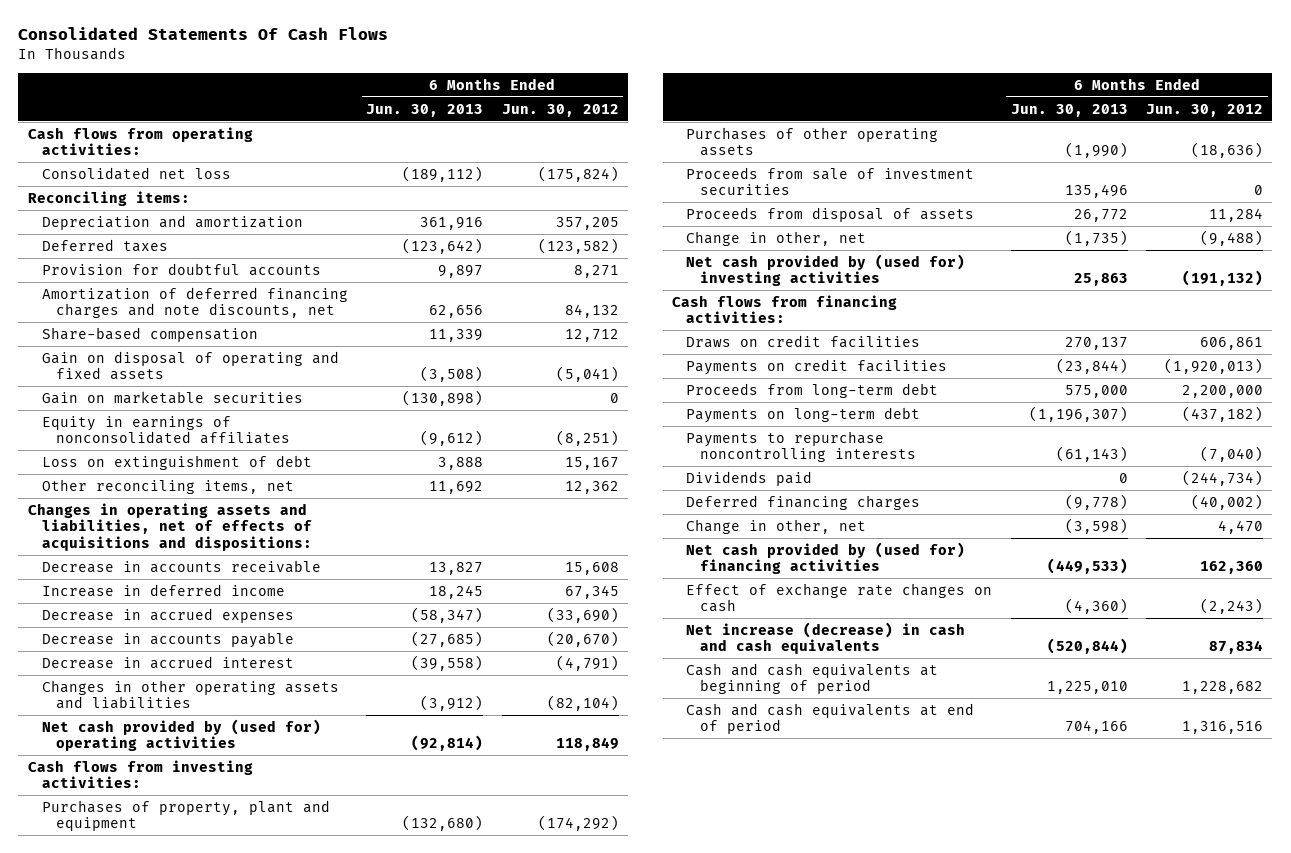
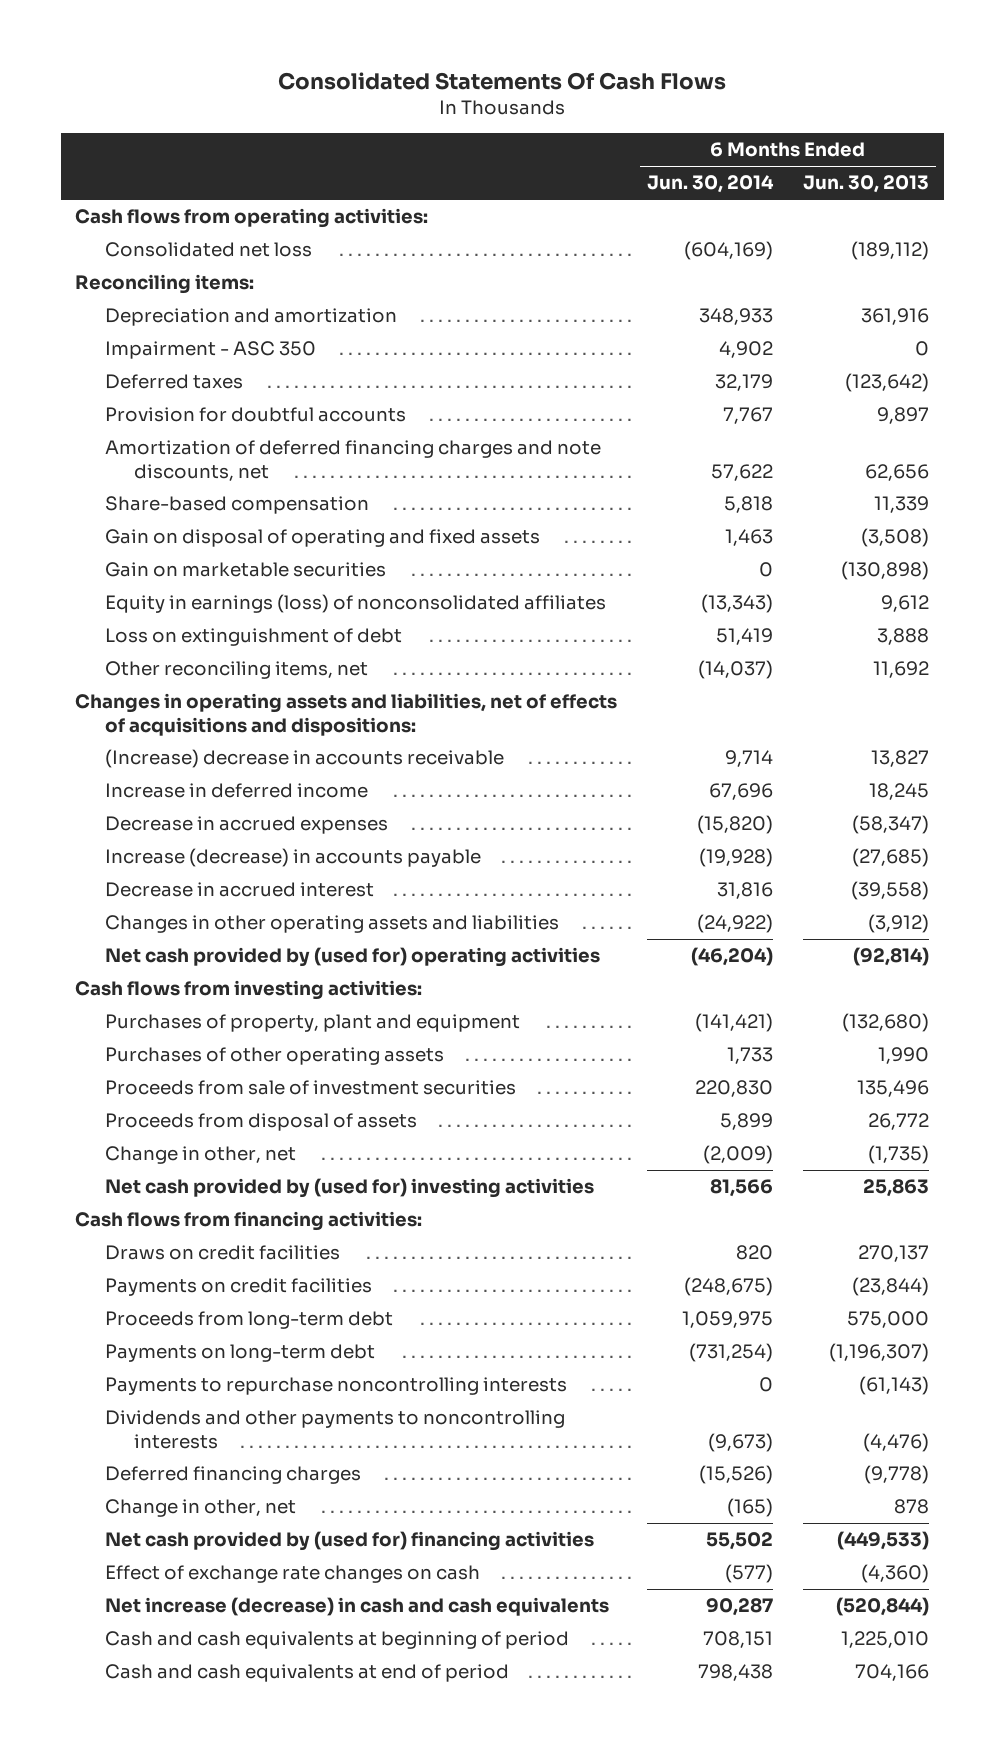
[501,103,619,117] Jun. 30, 2012 -> none
none -> [647,175,775,194] Jun. 30, 2014
none -> [104,341,316,360] Impairment - ASC 350
[41,415,290,445] Equity in earnings of nonconsolidated affiliates -> [104,594,606,614] Equity in earnings (loss) of nonconsolidated affiliates
[420,430,484,447] (9,612) -> [880,595,929,613] 9,612
[41,559,321,573] Decrease in accounts receivable -> [104,749,504,769] (Increase) decrease in accounts receivable
[41,631,294,648] Decrease in accounts payable -> [104,848,481,868] Increase (decrease) in accounts payable
[1064,142,1128,159] (1,990) -> [877,1047,929,1065] 1,990
[686,470,813,486] Dividends paid -> none
none -> [104,1410,565,1449] Dividends and other payments to noncontrolling interests
[1064,517,1128,534] (3,598) -> [893,1499,929,1515] 878

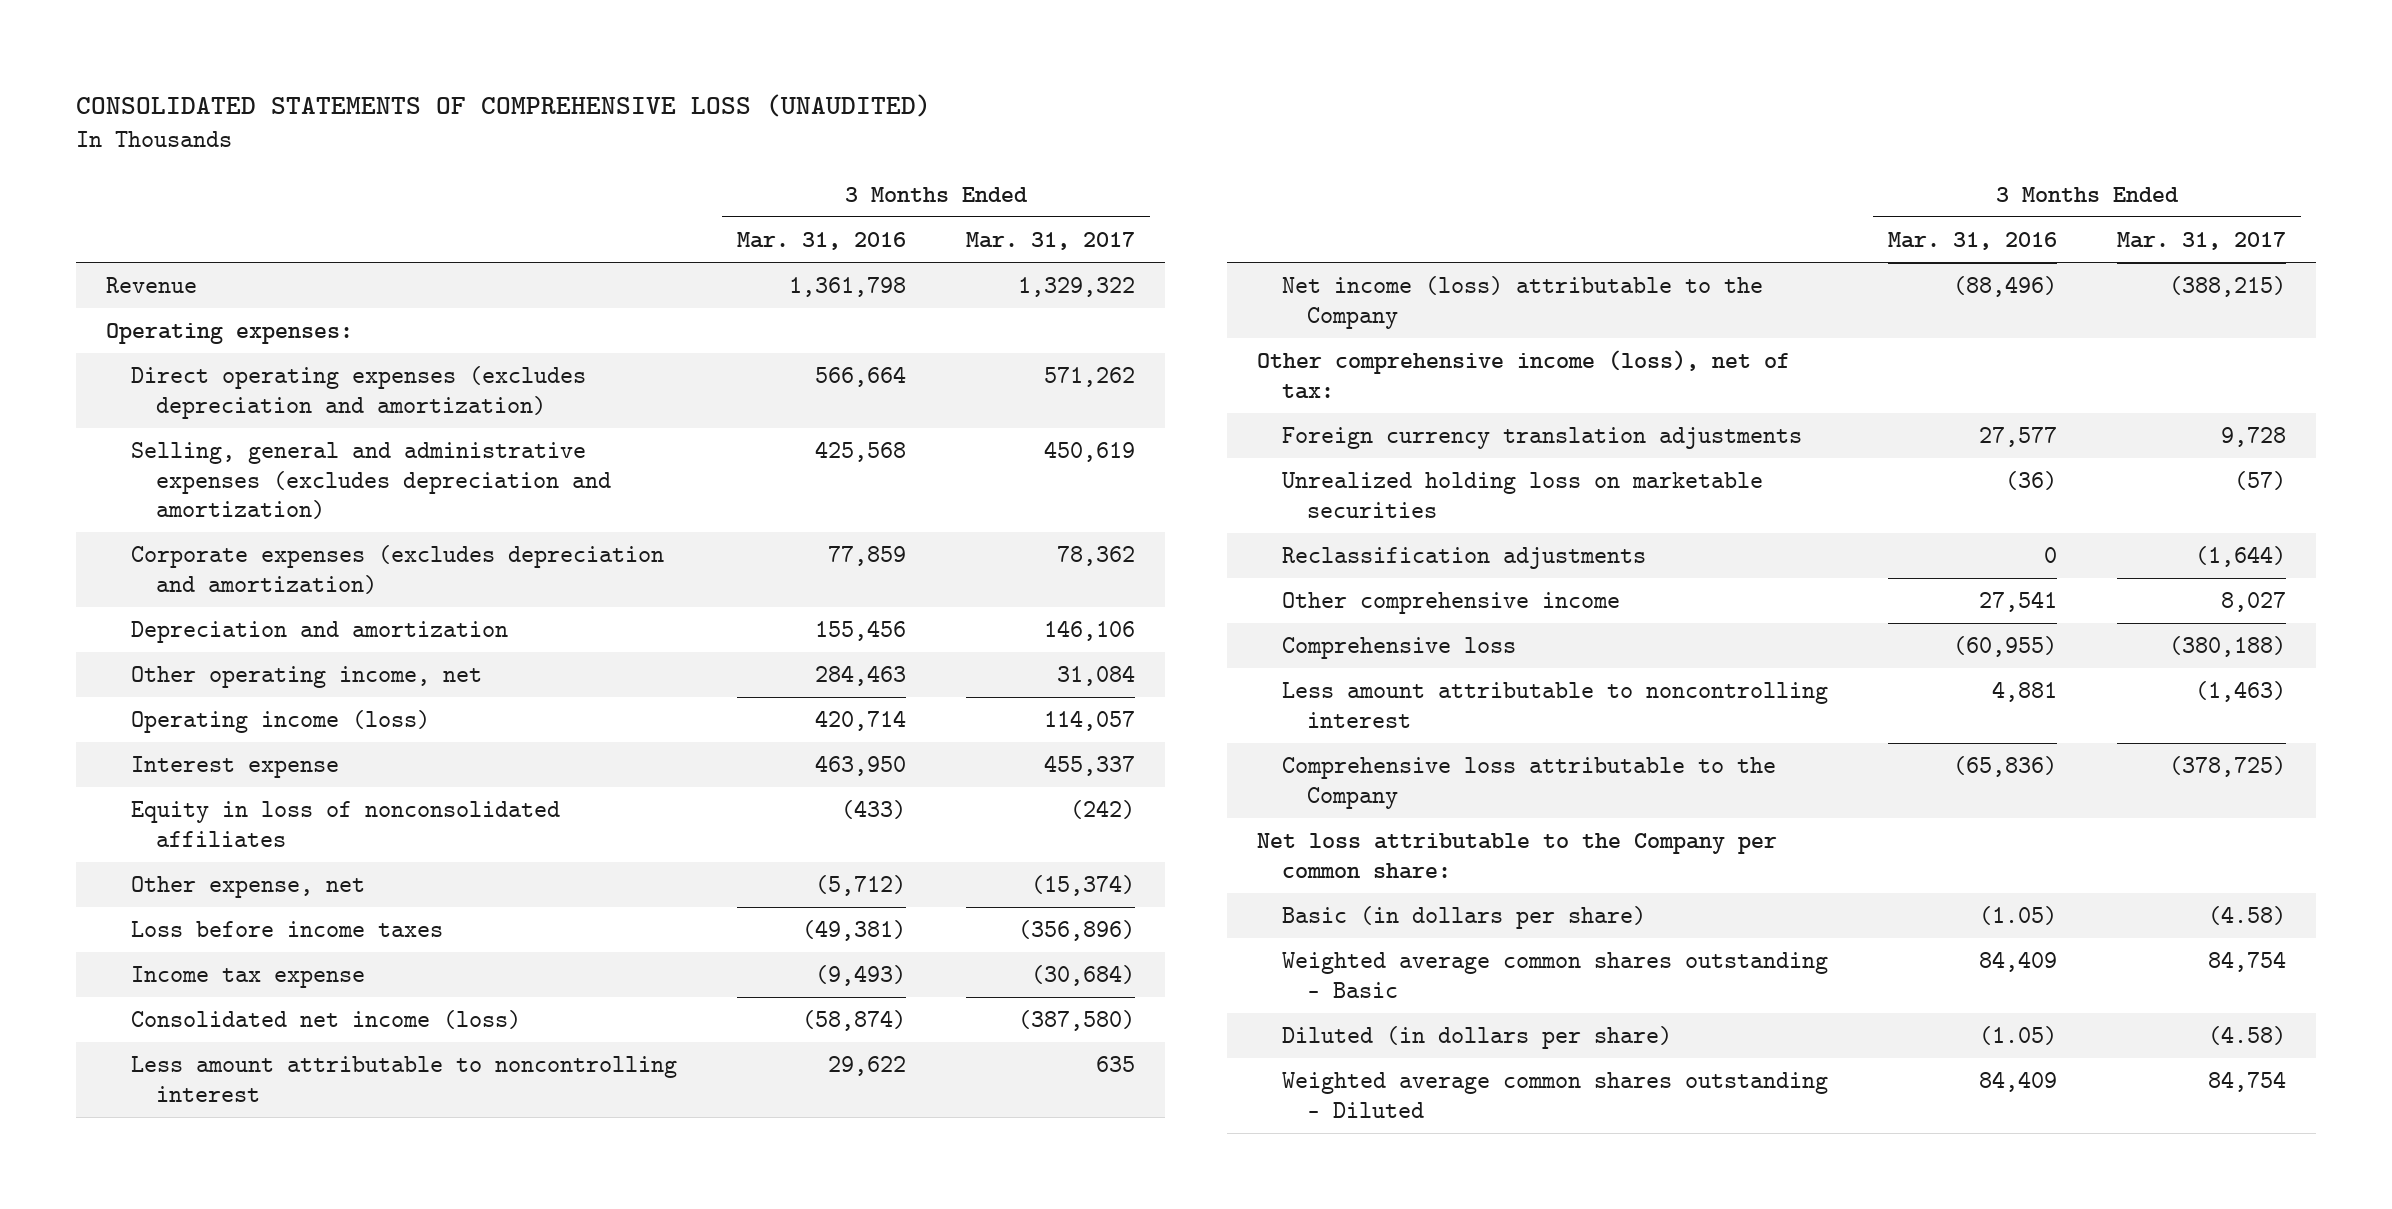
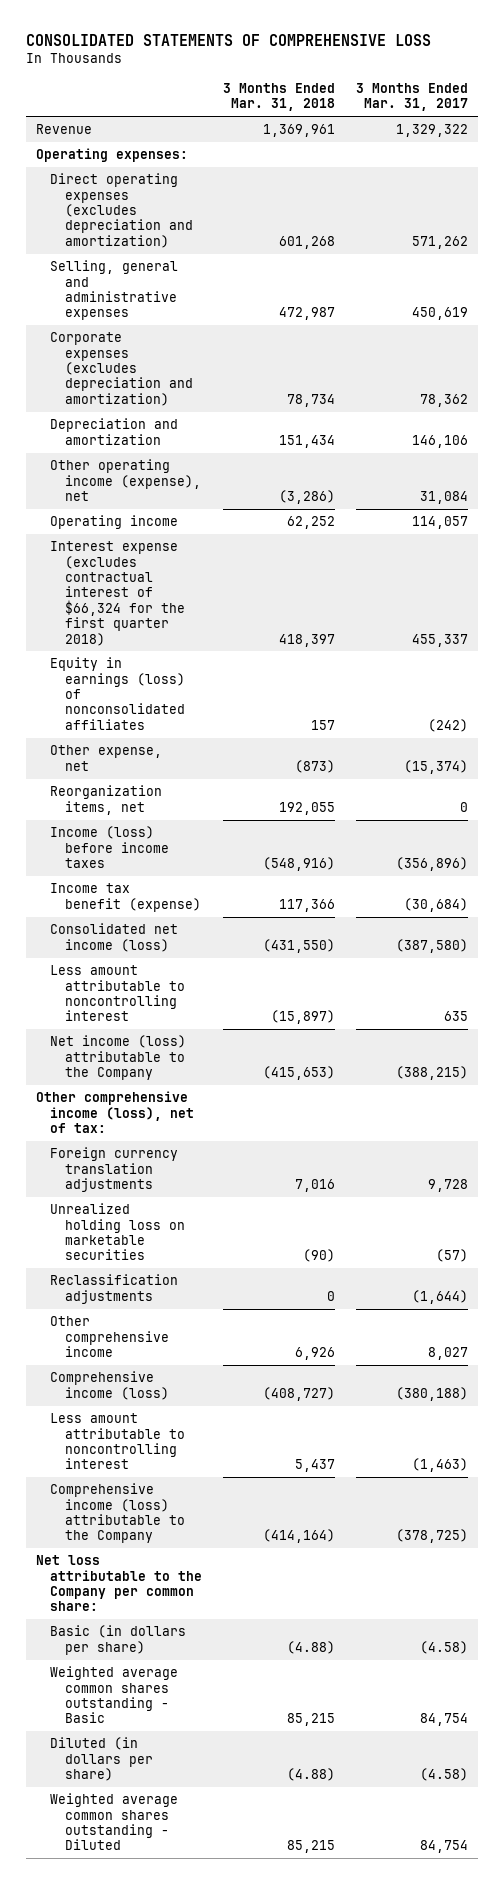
[75,93,931,117] CONSOLIDATED STATEMENTS OF COMPREHENSIVE LOSS (UNAUDITED) -> [25,33,431,46] CONSOLIDATED STATEMENTS OF COMPREHENSIVE LOSS
[737,232,907,251] Mar. 31, 2016 -> none
none -> [223,83,336,112] 3 Months Ended Mar. 31, 2018
[130,442,612,520] Selling, general and administrative expenses (excludes depreciation and amortization) -> [50,260,179,321] Selling, general and administrative expenses
[130,666,482,689] Other operating income, net -> [50,459,201,502] Other operating income (expense), net
[130,710,430,734] Operating income (loss) -> [50,515,179,530] Operating income
[130,756,339,779] Interest expense -> [50,541,185,646] Interest expense (excludes contractual interest of $66,324 for the first quarter 2018)
[130,801,560,847] Equity in loss of nonconsolidated affiliates -> [50,657,185,730] Equity in earnings (loss) of nonconsolidated affiliates
none -> [50,785,163,815] Reorganization items, net
[130,921,443,938] Loss before income taxes -> [50,826,169,869] Income (loss) before income taxes
[130,966,365,989] Income tax expense -> [50,883,201,912] Income tax benefit (expense)
[1281,637,1516,660] Comprehensive loss -> [50,1371,169,1400] Comprehensive income (loss)
[1281,757,1776,809] Comprehensive loss attributable to the Company -> [50,1483,185,1544] Comprehensive income (loss) attributable to the Company

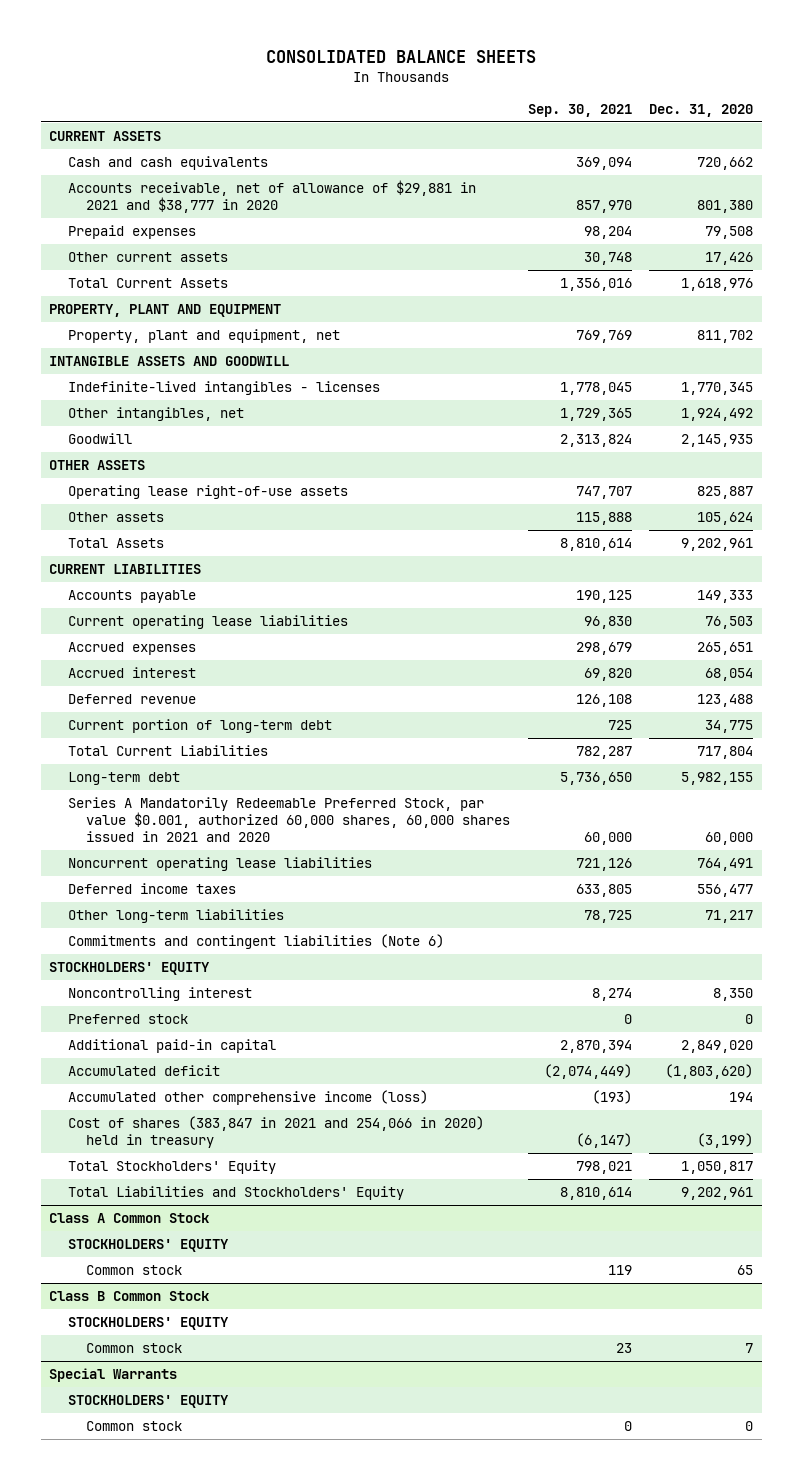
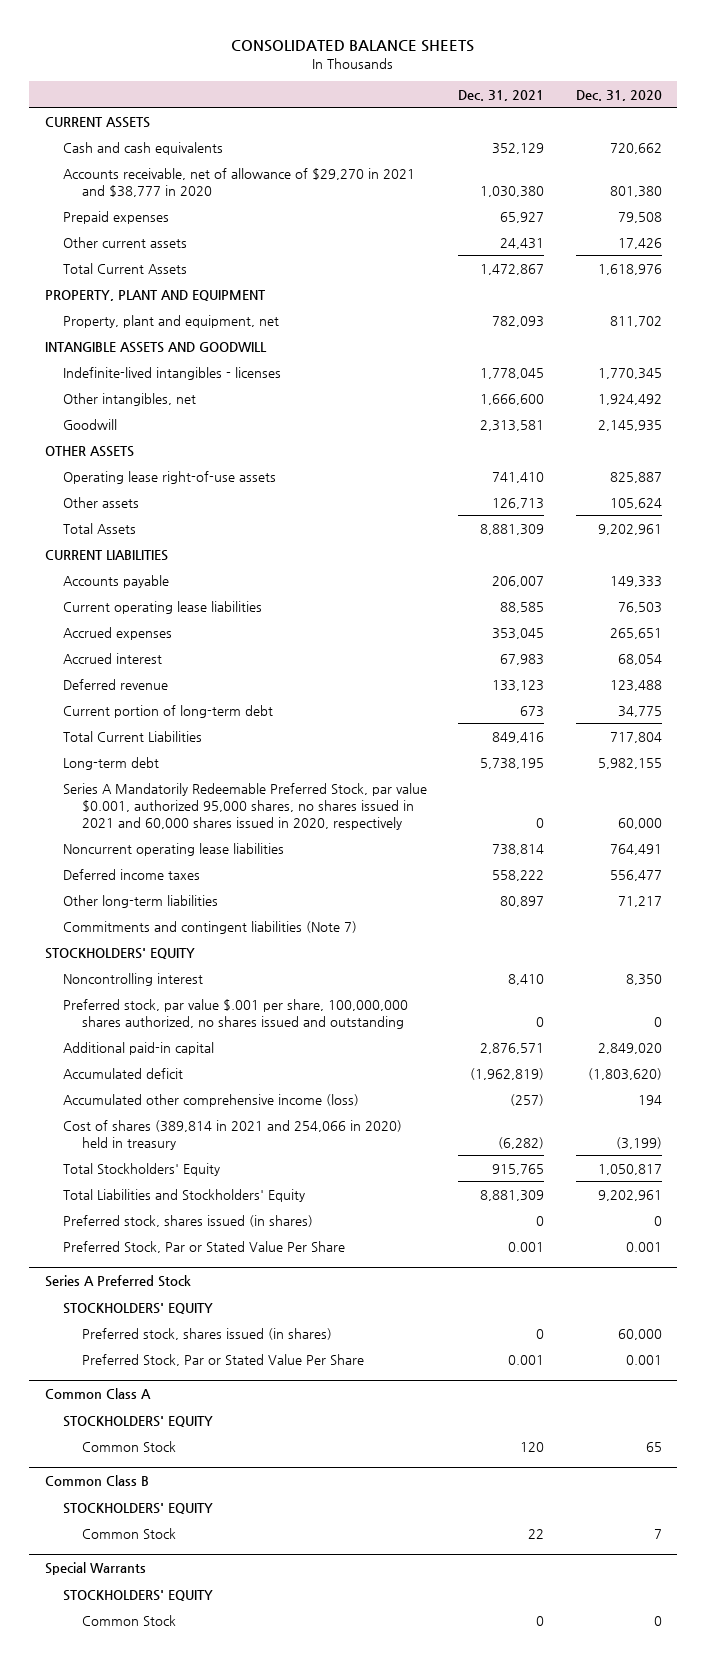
[527,103,632,117] Sep. 30, 2021 -> none
none -> [458,89,545,101] Dec. 31, 2021
[67,179,476,213] Accounts receivable, net of allowance of $29,881 in 2021 and $38,777 in 2020 -> [63,167,416,197] Accounts receivable, net of allowance of $29,270 in 2021 and $38,777 in 2020
[67,796,511,842] Series A Mandatorily Redeemable Preferred Stock, par value $0.001, authorized 60,000 shares, 60,000 shares issued in 2021 and 2020 -> [63,782,428,830] Series A Mandatorily Redeemable Preferred Stock, par value $0.001, authorized 95,000 shares, no shares issued in 2021 and 60,000 shares issued in 2020, respectively
[67,933,444,949] Commitments and contingent liabilities (Note 6) -> [63,920,358,934] Commitments and contingent liabilities (Note 7)
[67,1013,188,1024] Preferred stock -> [63,998,409,1029] Preferred stock, par value $.001 per share, 100,000,000 shares authorized, no shares issued and outstanding
[67,1115,484,1148] Cost of shares (383,847 in 2021 and 254,066 in 2020) held in treasury -> [63,1119,403,1150] Cost of shares (389,814 in 2021 and 254,066 in 2020) held in treasury
[49,1212,210,1223] Class A Common Stock -> none
none -> [63,1214,314,1227] Preferred stock, shares issued (in shares)
none -> [63,1240,346,1253] Preferred Stock, Par or Stated Value Per Share
none -> [45,1275,192,1288] Series A Preferred Stock
[86,1264,183,1275] Common stock -> none
[49,1290,210,1301] Class B Common Stock -> none
none -> [81,1327,332,1340] Preferred stock, shares issued (in shares)
none -> [81,1353,364,1366] Preferred Stock, Par or Stated Value Per Share
none -> [45,1388,152,1400] Common Class A
[86,1342,183,1353] Common stock -> [81,1440,176,1452] Common Stock
[745,1342,754,1353] 7 -> [645,1441,662,1452] 65
none -> [45,1475,150,1487] Common Class B
none -> [63,1502,214,1514] STOCKHOLDERS' EQUITY
none -> [81,1527,176,1539] Common Stock
[86,1420,183,1431] Common stock -> [81,1614,176,1626] Common Stock

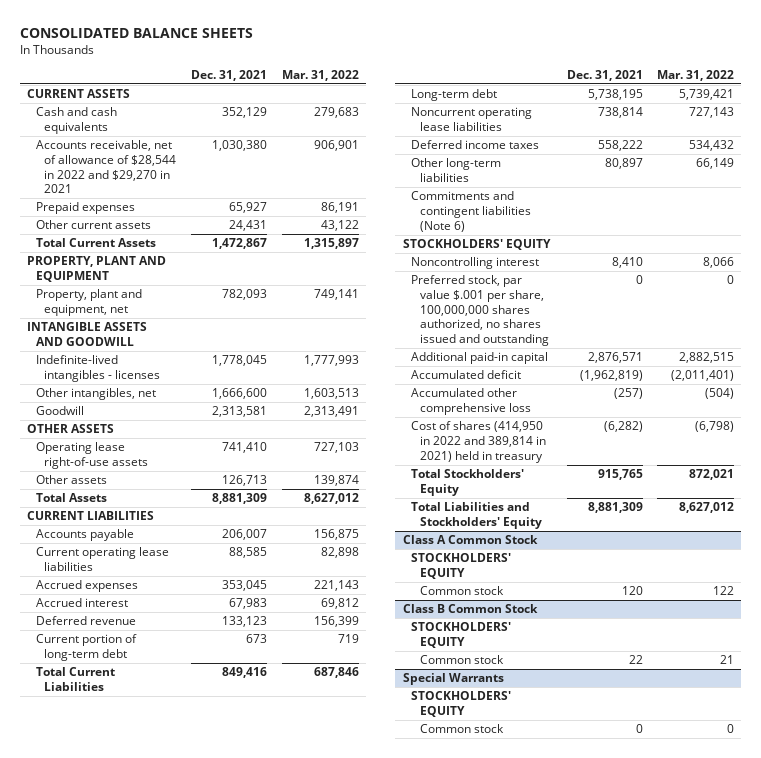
[575,89,662,101] Dec. 31, 2020 -> none
none -> [281,70,359,82] Mar. 31, 2022
[63,167,416,197] Accounts receivable, net of allowance of $29,270 in 2021 and $38,777 in 2020 -> [35,140,177,194] Accounts receivable, net of allowance of $28,544 in 2022 and $29,270 in 2021
[63,782,428,830] Series A Mandatorily Redeemable Preferred Stock, par value $0.001, authorized 95,000 shares, no shares issued in 2021 and 60,000 shares issued in 2020, respectively -> none
[63,920,358,934] Commitments and contingent liabilities (Note 7) -> [411,191,532,232] Commitments and contingent liabilities (Note 6)
[63,1093,360,1107] Accumulated other comprehensive income (loss) -> [411,388,532,415] Accumulated other comprehensive loss
[63,1119,403,1150] Cost of shares (389,814 in 2021 and 254,066 in 2020) held in treasury -> [411,421,547,463] Cost of shares (414,950 in 2022 and 389,814 in 2021) held in treasury
[63,1214,314,1227] Preferred stock, shares issued (in shares) -> none
[63,1240,346,1253] Preferred Stock, Par or Stated Value Per Share -> none
[45,1275,192,1288] Series A Preferred Stock -> none
[63,1302,214,1314] STOCKHOLDERS' EQUITY -> none
[81,1327,332,1340] Preferred stock, shares issued (in shares) -> none
[81,1353,364,1366] Preferred Stock, Par or Stated Value Per Share -> none
[45,1388,152,1400] Common Class A -> [402,535,538,545] Class A Common Stock
[81,1440,176,1452] Common Stock -> [420,586,505,596] Common stock
[45,1475,150,1487] Common Class B -> [402,604,538,614] Class B Common Stock
[81,1527,176,1539] Common Stock -> [420,655,505,665] Common stock
[81,1614,176,1626] Common Stock -> [420,724,505,734] Common stock

